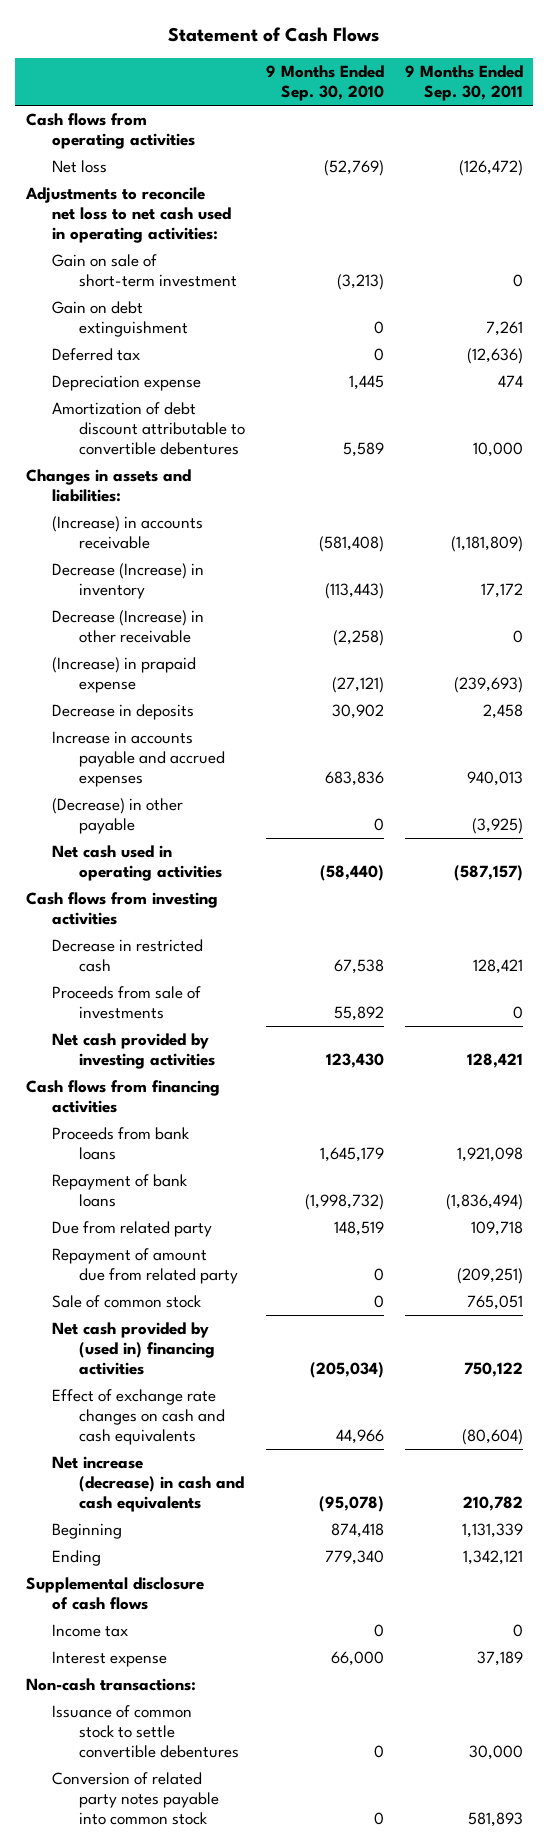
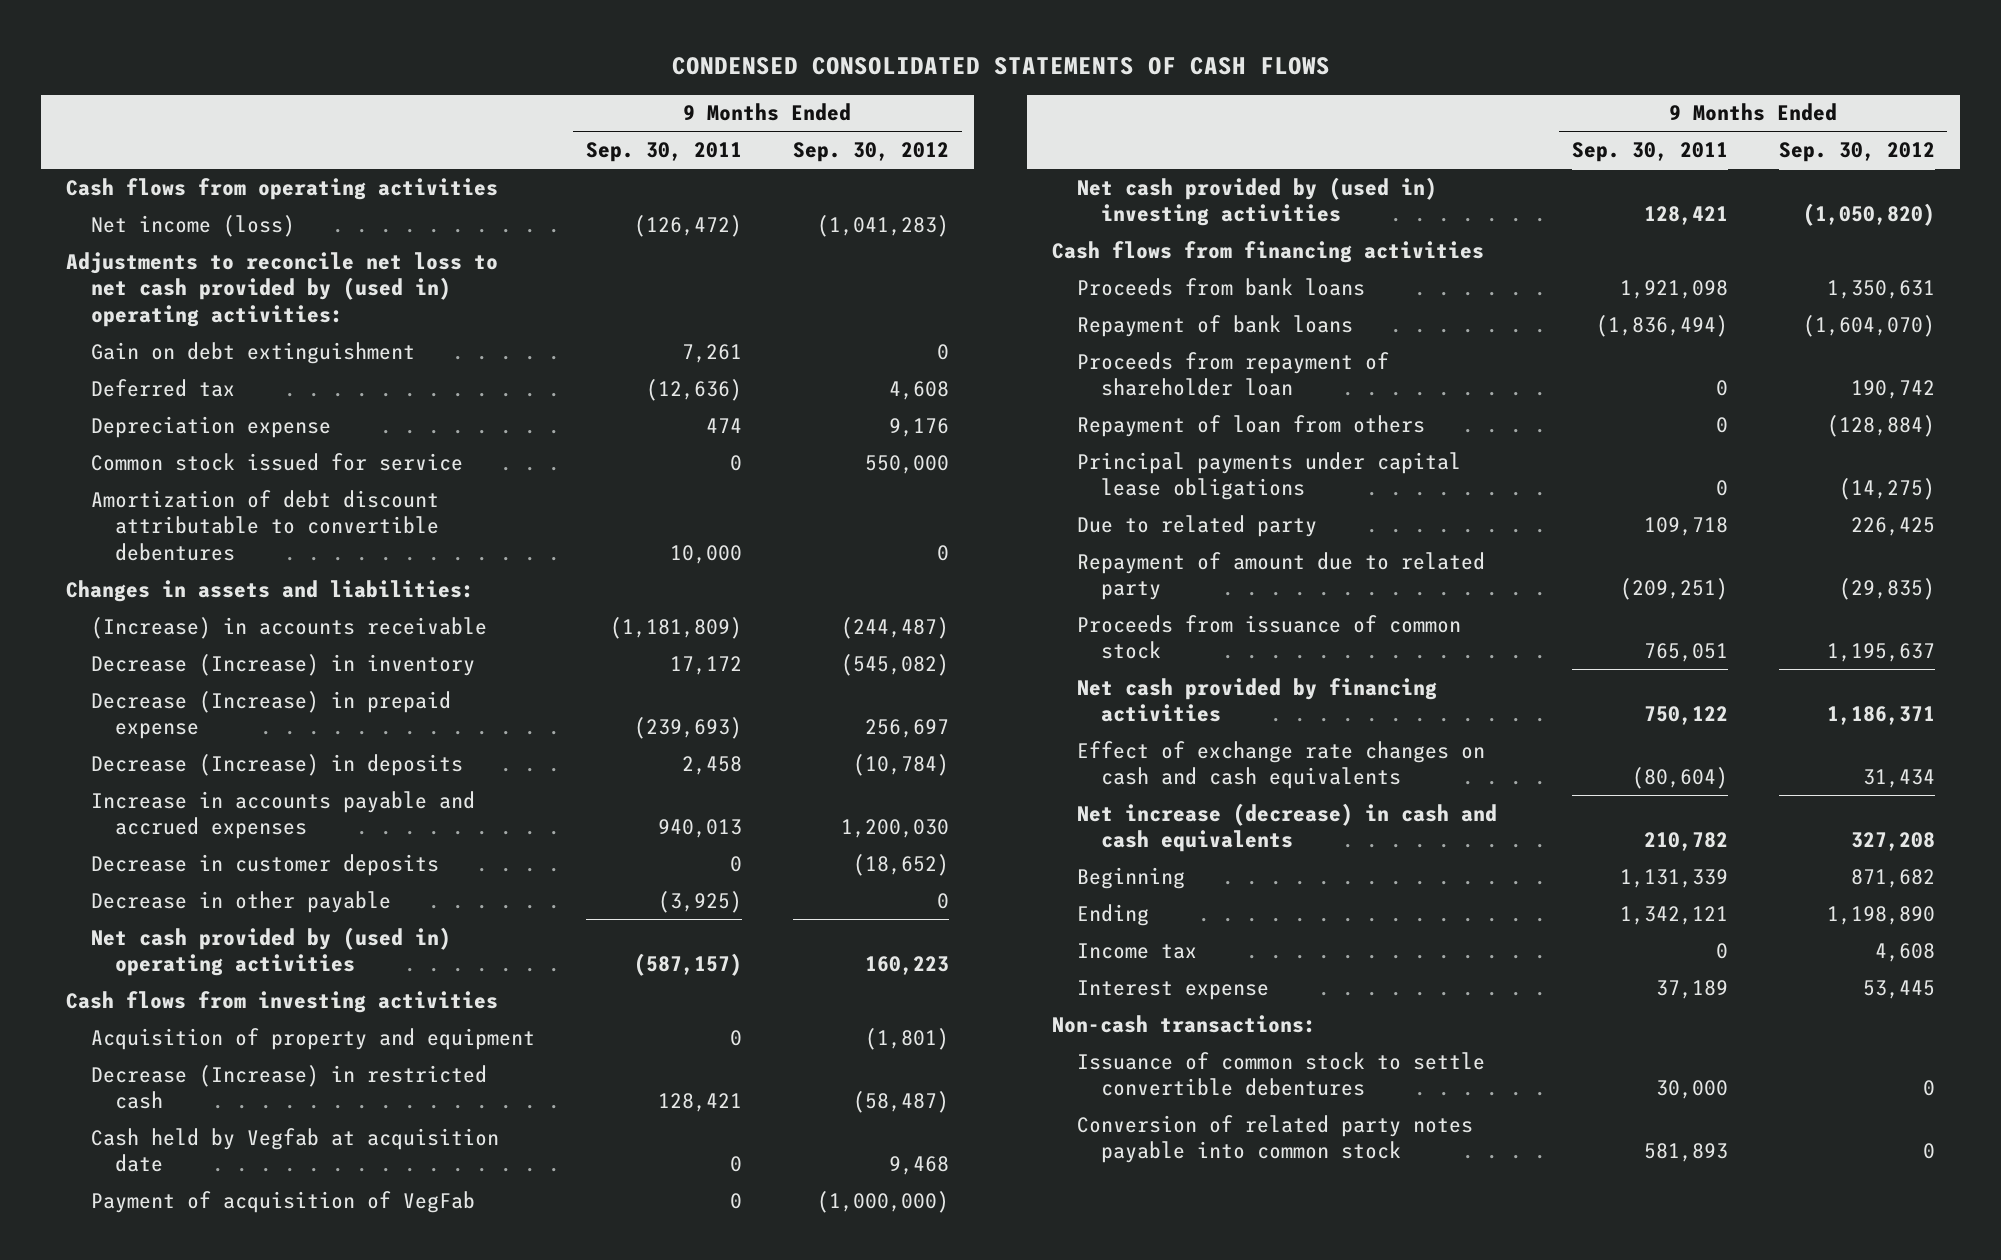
[168,27,380,43] Statement of Cash Flows -> [671,56,1330,75] CONDENSED CONSOLIDATED STATEMENTS OF CASH FLOWS
[265,64,384,102] 9 Months Ended Sep. 30, 2010 -> none
none -> [792,142,949,163] Sep. 30, 2012
[52,253,237,288] Gain on sale of short-term investment -> none
[52,159,108,173] Net loss -> [90,214,295,237] Net income (loss)
[24,186,232,244] Adjustments to reconcile net loss to net cash used in operating activities: -> [66,251,499,327] Adjustments to reconcile net loss to net cash provided by (used in) operating activities:
none -> [90,452,463,471] Common stock issued for service
[52,609,205,644] Decrease (Increase) in other receivable -> none
[52,656,197,694] (Increase) in prapaid expense -> [90,690,451,740] Decrease (Increase) in prepaid expense
[52,703,195,720] Decrease in deposits -> [90,753,463,776] Decrease (Increase) in deposits
none -> [90,853,439,876] Decrease in customer deposits
[52,797,184,835] (Decrease) in other payable -> [90,890,391,913] Decrease in other payable
[52,844,222,882] Net cash used in operating activities -> [90,926,451,977] Net cash provided by (used in) operating activities
[52,985,202,1020] Proceeds from sale of investments -> none
none -> [90,1027,535,1050] Acquisition of property and equipment
[52,938,204,973] Decrease in restricted cash -> [90,1064,487,1110] Decrease (Increase) in restricted cash
none -> [90,1127,499,1173] Cash held by Vegfab at acquisition date
none -> [90,1190,475,1213] Payment of acquisition of VegFab
[52,1032,215,1070] Net cash provided by investing activities -> [1076,176,1437,227] Net cash provided by (used in) investing activities
none -> [1076,351,1389,397] Proceeds from repayment of shareholder loan
none -> [1076,414,1425,437] Repayment of loan from others
none -> [1076,451,1461,501] Principal payments under capital lease obligations
[52,1220,213,1237] Due from related party -> [1076,514,1317,537] Due to related party
[52,1247,238,1285] Repayment of amount due from related party -> [1076,551,1485,601] Repayment of amount due to related party
[52,1294,202,1308] Sale of common stock -> [1076,614,1461,660] Proceeds from issuance of common stock
[52,1321,215,1376] Net cash provided by (used in) financing activities -> [1076,677,1437,723] Net cash provided by financing activities
[25,1576,204,1611] Supplemental disclosure of cash flows -> none

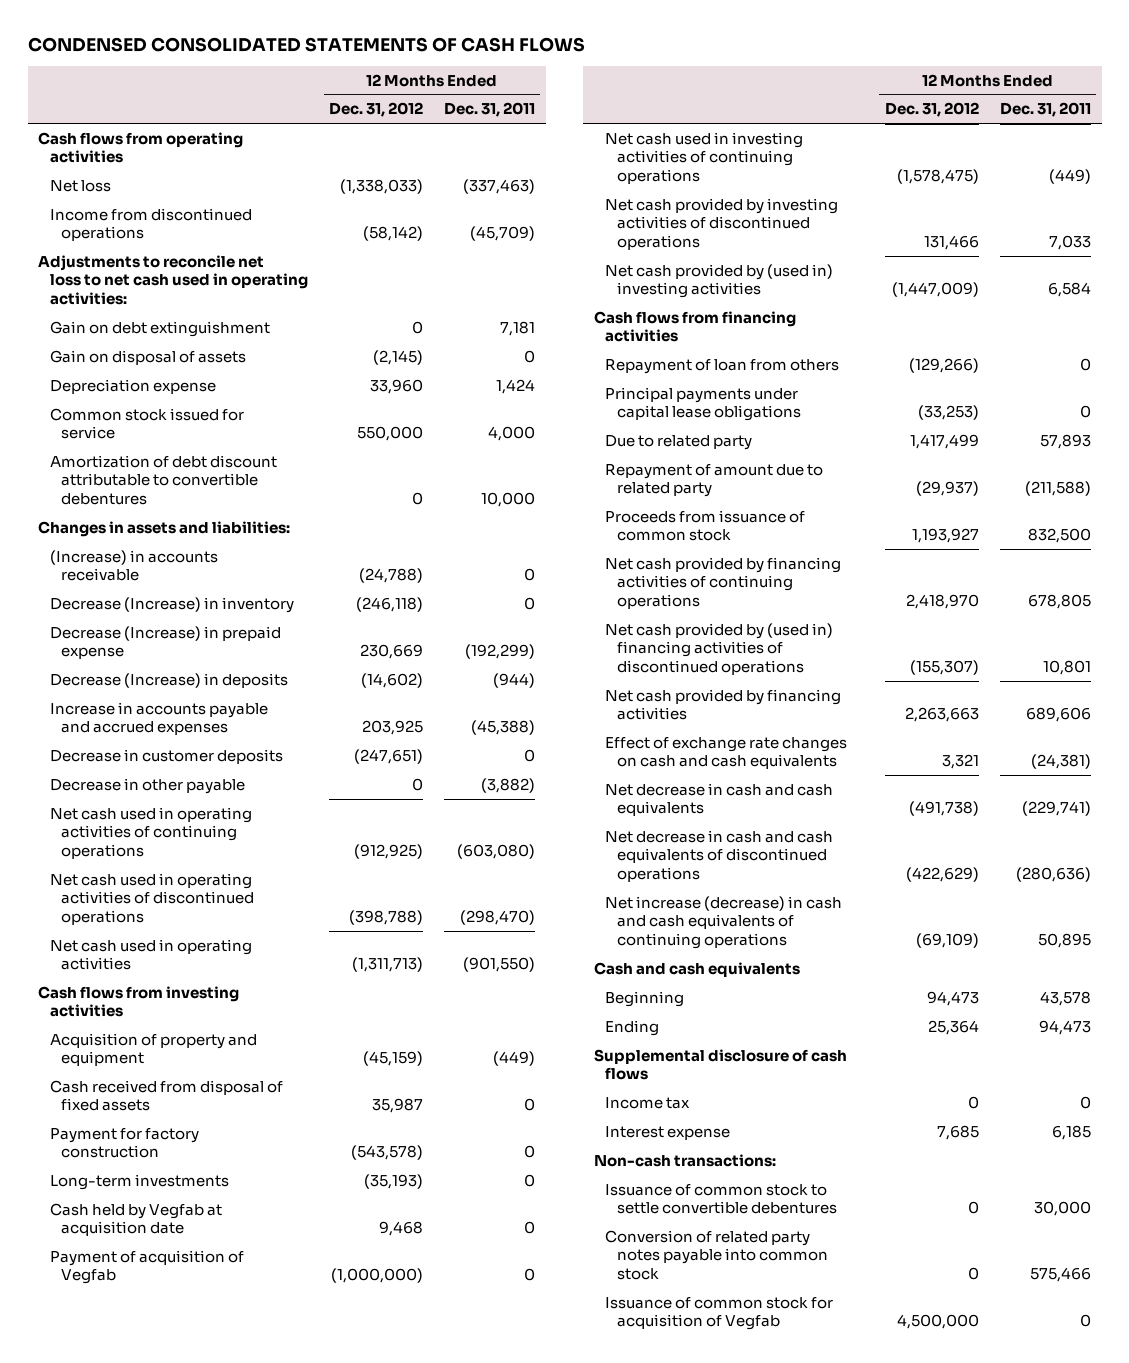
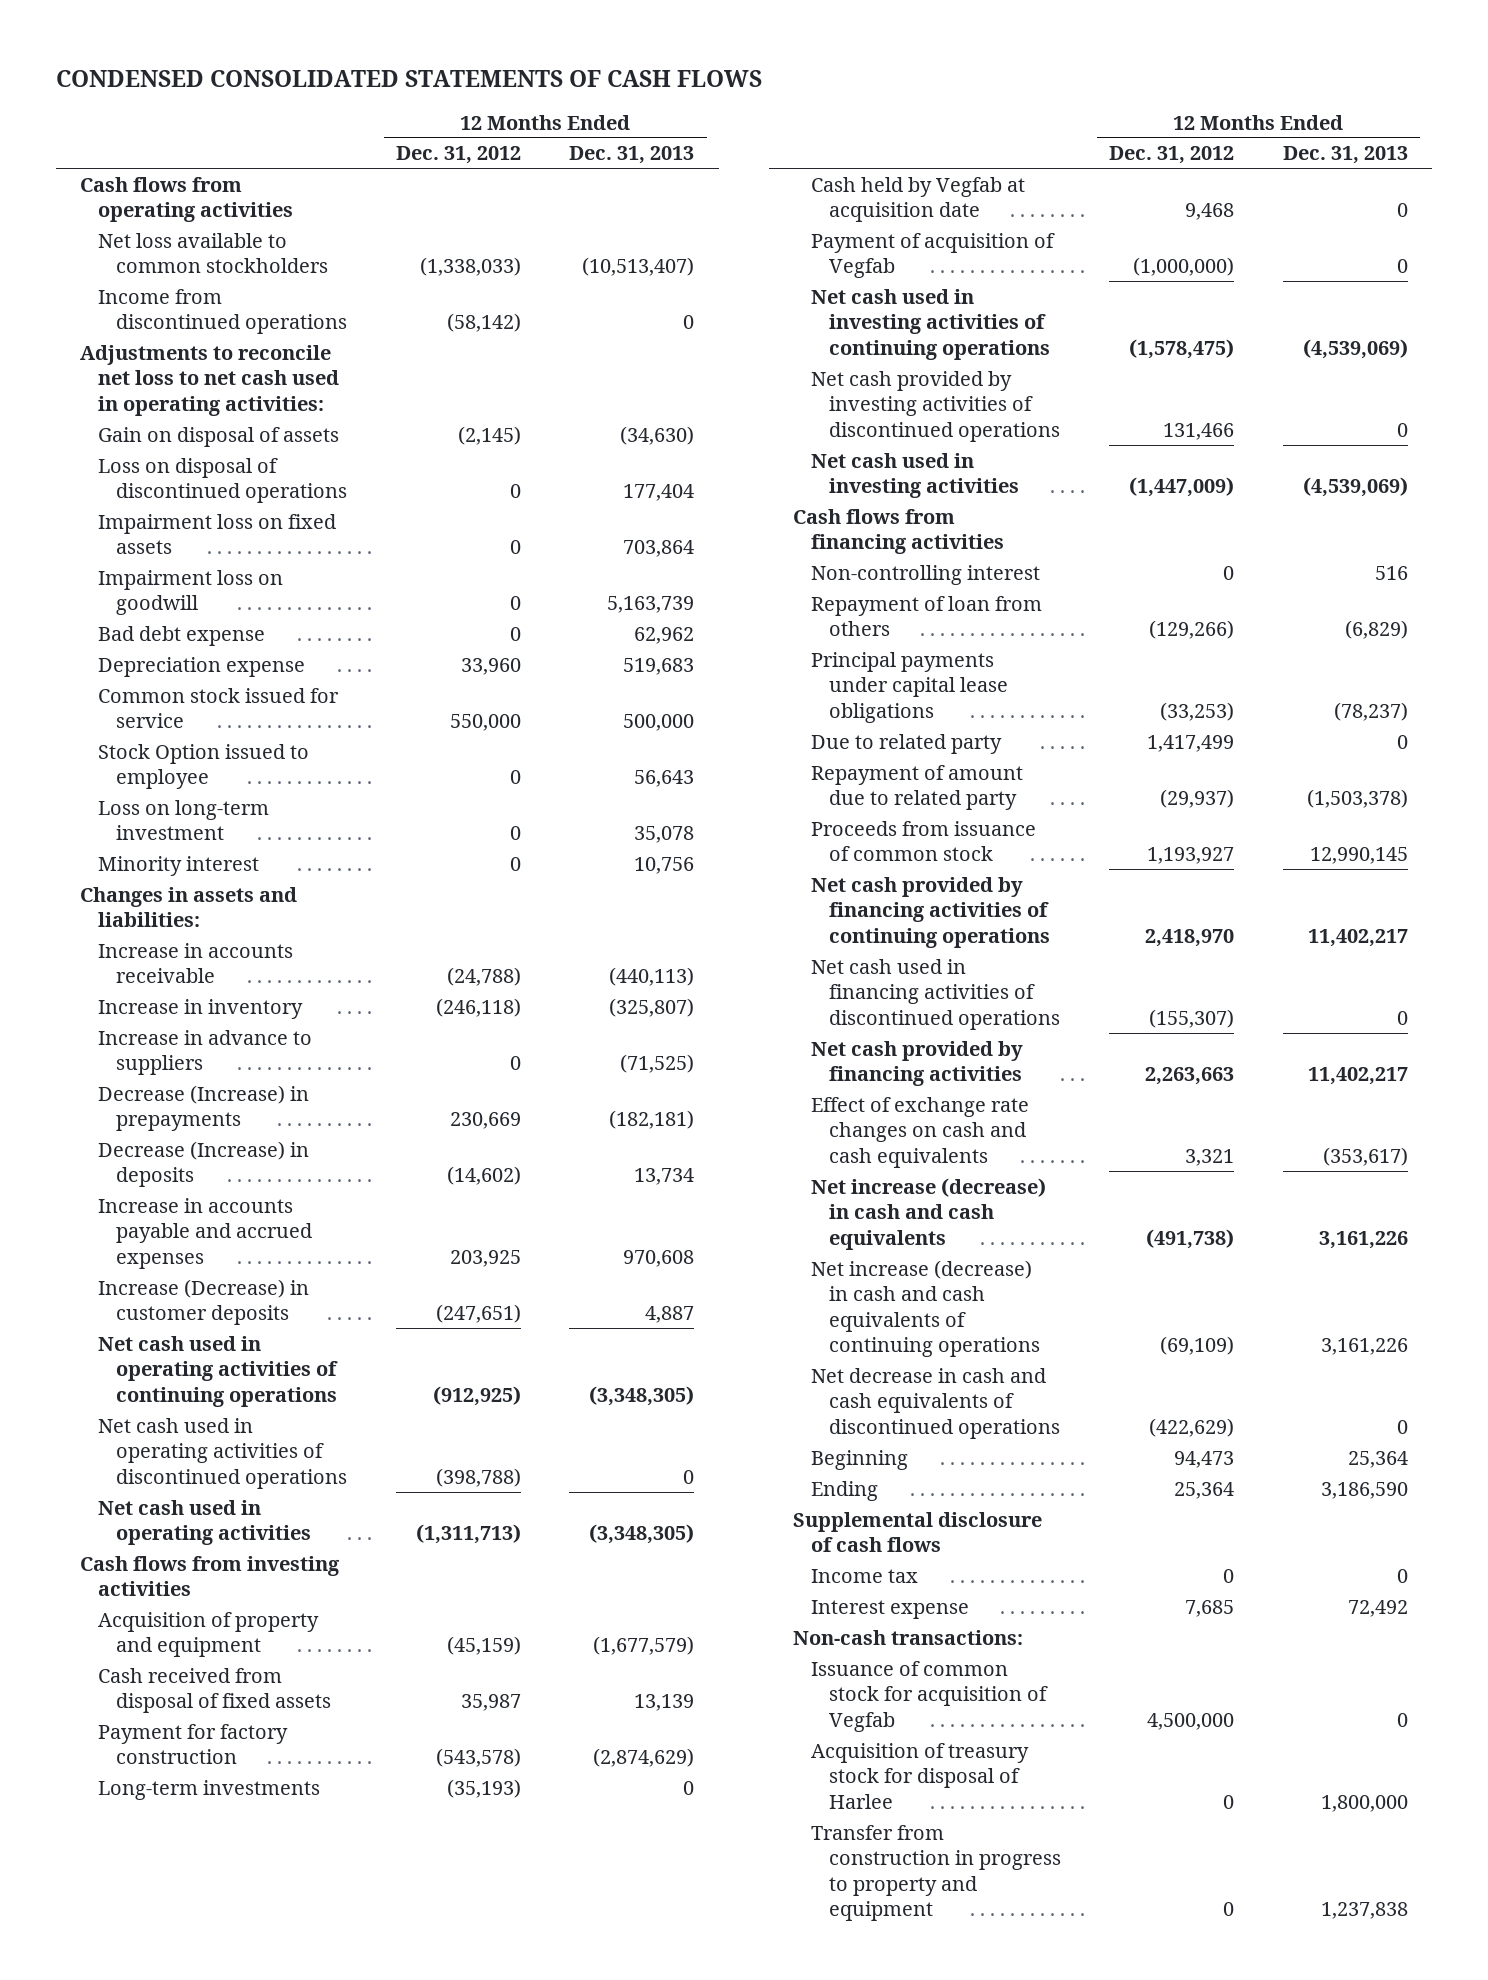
[444,102,536,118] Dec. 31, 2011 -> none
none -> [569,146,695,165] Dec. 31, 2013
[49,179,111,192] Net loss -> [97,232,328,274] Net loss available to common stockholders
[49,320,270,337] Gain on debt extinguishment -> none
none -> [97,457,347,504] Loss on disposal of discontinued operations
none -> [97,513,336,555] Impairment loss on fixed assets
none -> [97,569,283,616] Impairment loss on goodwill
none -> [97,625,265,646] Bad debt expense
[49,454,277,505] Amortization of debt discount attributable to convertible debentures -> none
none -> [97,743,309,790] Stock Option issued to employee
none -> [97,799,269,841] Loss on long-term investment
none -> [97,855,259,876] Minority interest
[49,549,218,582] (Increase) in accounts receivable -> [97,942,293,984] Increase in accounts receivable
[49,596,294,613] Decrease (Increase) in inventory -> [97,998,303,1019] Increase in inventory
none -> [97,1029,312,1076] Increase in advance to suppliers
[49,625,281,660] Decrease (Increase) in prepaid expense -> [97,1084,309,1132] Decrease (Increase) in prepayments
[49,777,245,794] Decrease in other payable -> none
[49,748,283,764] Decrease in customer deposits -> [97,1278,309,1326] Increase (Decrease) in customer deposits
[605,263,834,299] Net cash provided by (used in) investing activities -> [811,452,1019,499] Net cash used in investing activities
none -> [811,564,1041,585] Non-controlling interest
[605,622,834,675] Net cash provided by (used in) financing activities of discontinued operations -> [811,958,1060,1030] Net cash used in financing activities of discontinued operations
[605,782,834,817] Net decrease in cash and cash equivalents -> [811,1177,1047,1250] Net increase (decrease) in cash and cash equivalents
[594,961,801,977] Cash and cash equivalents -> none
[605,829,834,882] Net decrease in cash and cash equivalents of discontinued operations -> [811,1367,1060,1439] Net decrease in cash and cash equivalents of discontinued operations
[605,1183,837,1215] Issuance of common stock to settle convertible debentures -> none
[605,1229,828,1280] Conversion of related party notes payable into common stock -> none
none -> [811,1742,1030,1809] Acquisition of treasury stock for disposal of Harlee
none -> [811,1824,1061,1922] Transfer from construction in progress to property and equipment

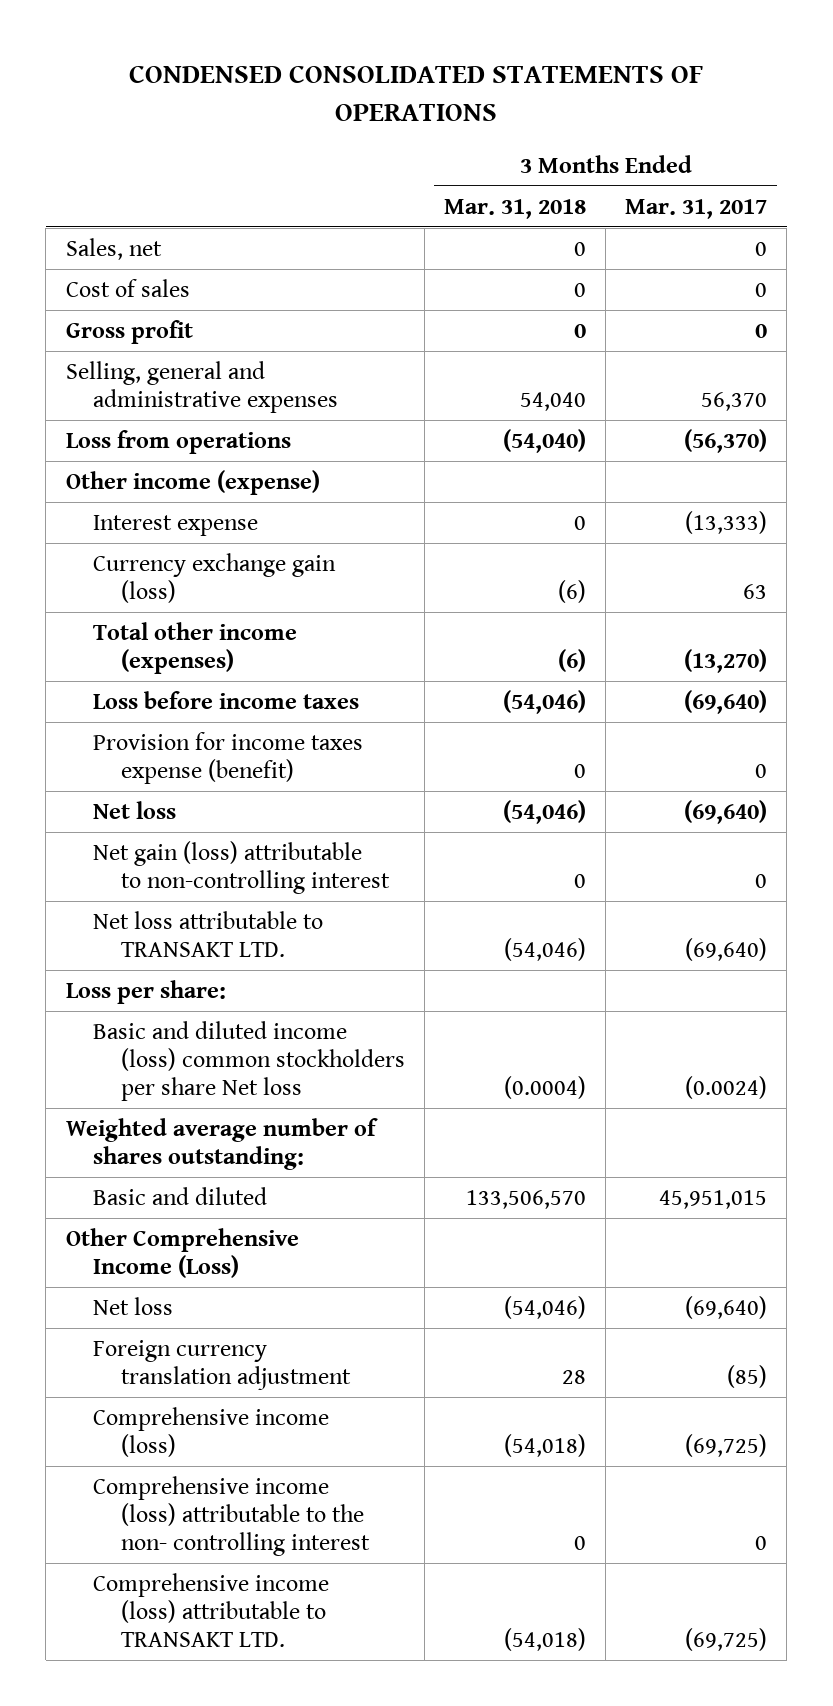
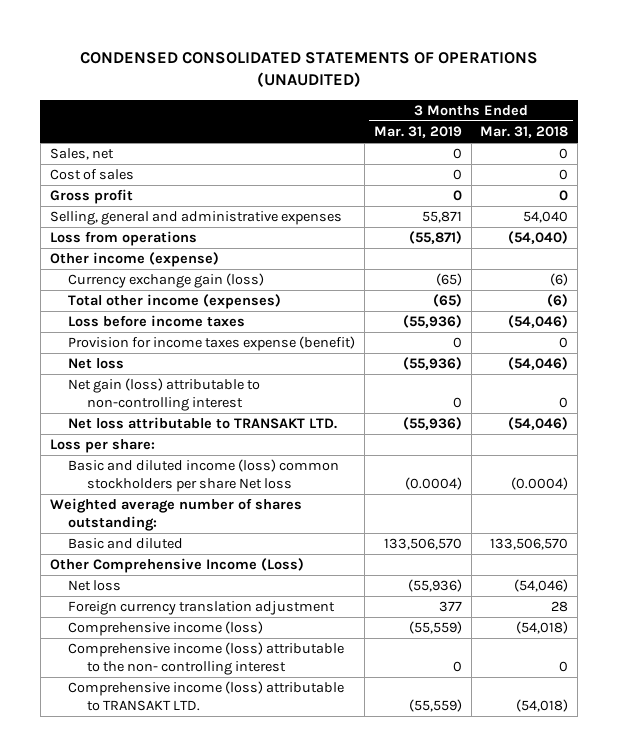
[129,65,704,121] CONDENSED CONSOLIDATED STATEMENTS OF OPERATIONS -> [79,51,538,88] CONDENSED CONSOLIDATED STATEMENTS OF OPERATIONS (UNAUDITED)
[625,198,768,219] Mar. 31, 2017 -> none
none -> [373,126,462,139] Mar. 31, 2019
[93,514,259,536] Interest expense -> none

